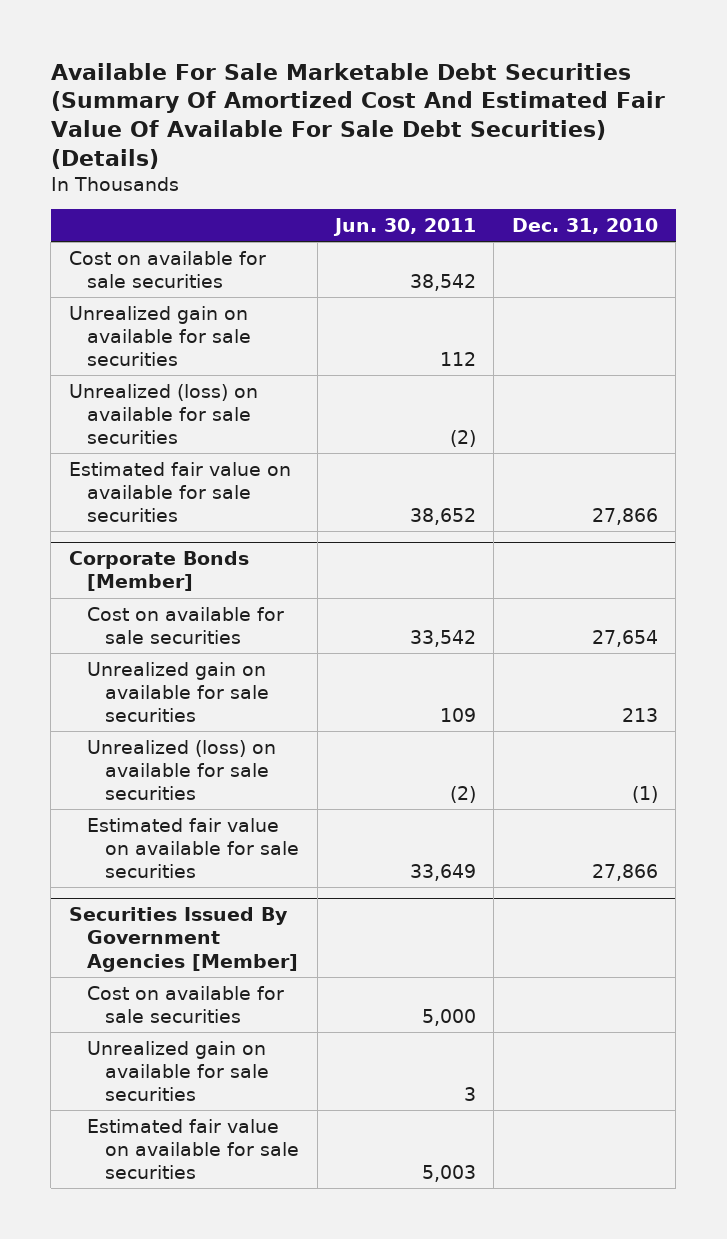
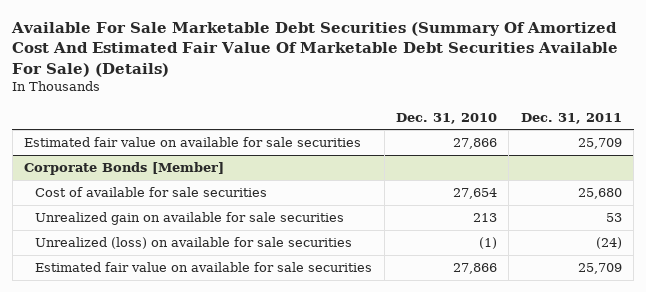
[50,62,665,169] Available For Sale Marketable Debt Securities (Summary Of Amortized Cost And Estimated Fair Value Of Available For Sale Debt Securities) (Details) -> [11,21,619,77] Available For Sale Marketable Debt Securities (Summary Of Amortized Cost And Estimated Fair Value Of Marketable Debt Securities Available For Sale) (Details)
[333,217,477,236] Jun. 30, 2011 -> none
none -> [520,112,622,124] Dec. 31, 2011
[68,250,266,288] Cost on available for sale securities -> none
[68,305,252,367] Unrealized gain on available for sale securities -> none
[68,383,258,445] Unrealized (loss) on available for sale securities -> none
[87,606,285,644] Cost on available for sale securities -> [35,187,268,198] Cost of available for sale securities
[68,907,299,972] Securities Issued By Government Agencies [Member] -> none
[87,985,285,1023] Cost on available for sale securities -> none
[87,1040,270,1102] Unrealized gain on available for sale securities -> none
[87,1118,300,1180] Estimated fair value on available for sale securities -> none

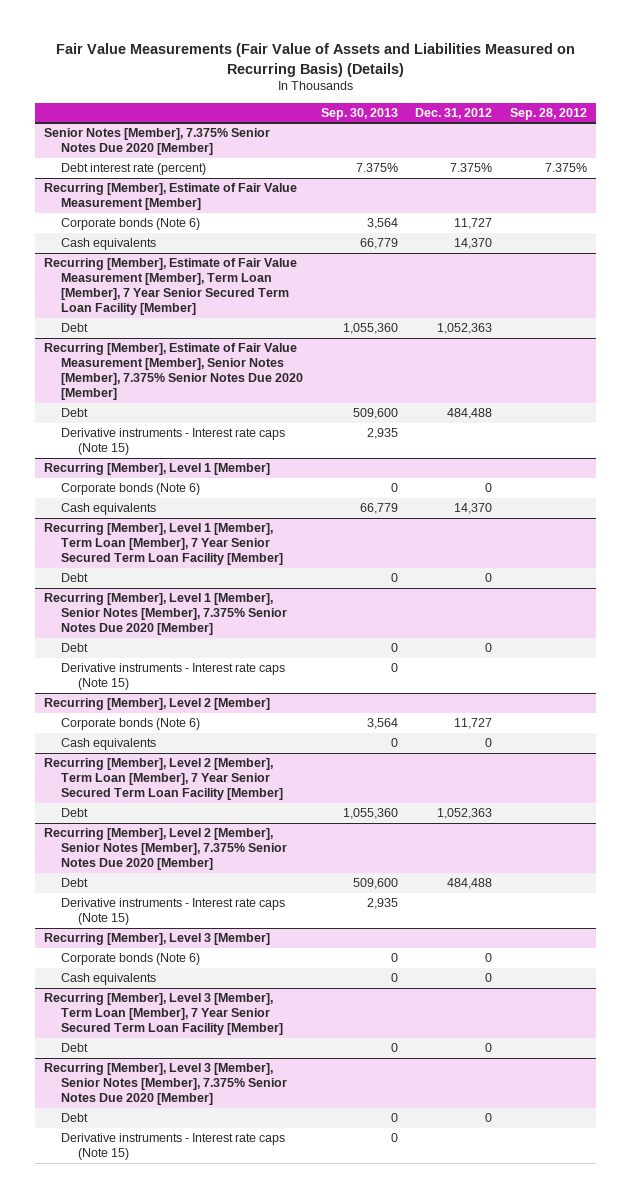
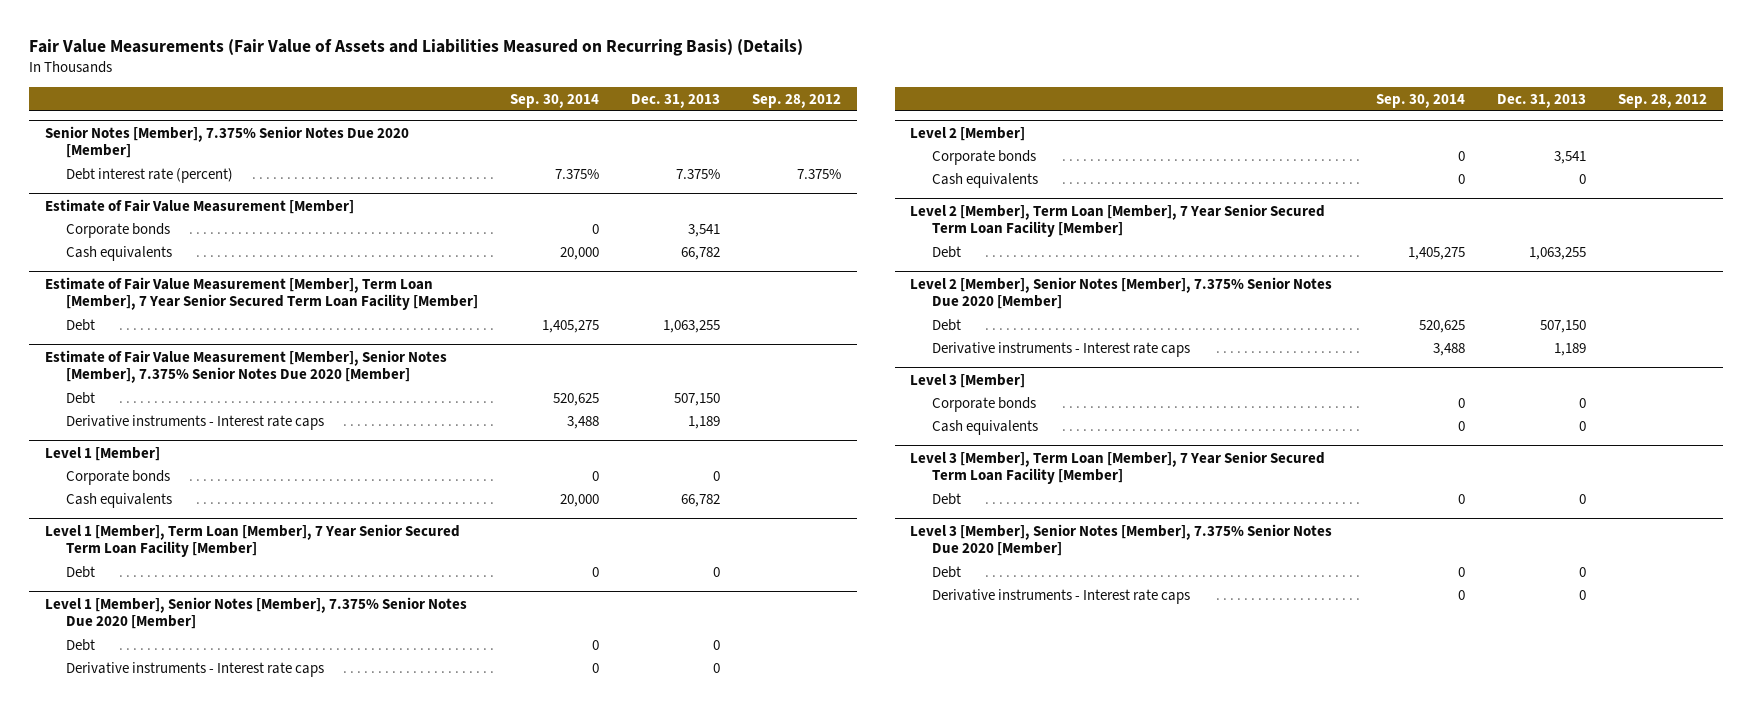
[320,107,398,120] Sep. 30, 2013 -> none
[415,107,493,119] Dec. 31, 2012 -> none
none -> [509,94,599,109] Sep. 30, 2014
none -> [630,94,720,109] Dec. 31, 2013
[43,183,297,211] Recurring [Member], Estimate of Fair Value Measurement [Member] -> [44,198,354,214] Estimate of Fair Value Measurement [Member]
[60,218,200,231] Corporate bonds (Note 6) -> [66,222,171,238] Corporate bonds
[43,258,297,316] Recurring [Member], Estimate of Fair Value Measurement [Member], Term Loan [Member], 7 Year Senior Secured Term Loan Facility [Member] -> [44,276,479,311] Estimate of Fair Value Measurement [Member], Term Loan [Member], 7 Year Senior Secured Term Loan Facility [Member]
[43,343,303,401] Recurring [Member], Estimate of Fair Value Measurement [Member], Senior Notes [Member], 7.375% Senior Notes Due 2020 [Member] -> [44,349,447,384] Estimate of Fair Value Measurement [Member], Senior Notes [Member], 7.375% Senior Notes Due 2020 [Member]
[60,428,285,456] Derivative instruments - Interest rate caps (Note 15) -> [66,414,325,430] Derivative instruments - Interest rate caps
[43,463,270,476] Recurring [Member], Level 1 [Member] -> [44,446,160,461] Level 1 [Member]
[60,483,200,496] Corporate bonds (Note 6) -> [66,469,171,485] Corporate bonds
[43,523,283,566] Recurring [Member], Level 1 [Member], Term Loan [Member], 7 Year Senior Secured Term Loan Facility [Member] -> [44,523,460,558] Level 1 [Member], Term Loan [Member], 7 Year Senior Secured Term Loan Facility [Member]
[43,593,287,636] Recurring [Member], Level 1 [Member], Senior Notes [Member], 7.375% Senior Notes Due 2020 [Member] -> [44,596,467,630] Level 1 [Member], Senior Notes [Member], 7.375% Senior Notes Due 2020 [Member]
[60,663,285,691] Derivative instruments - Interest rate caps (Note 15) -> [66,661,325,677] Derivative instruments - Interest rate caps
[43,698,270,711] Recurring [Member], Level 2 [Member] -> [910,126,1026,141] Level 2 [Member]
[60,718,200,731] Corporate bonds (Note 6) -> [931,149,1036,165] Corporate bonds
[43,758,283,801] Recurring [Member], Level 2 [Member], Term Loan [Member], 7 Year Senior Secured Term Loan Facility [Member] -> [910,203,1326,238] Level 2 [Member], Term Loan [Member], 7 Year Senior Secured Term Loan Facility [Member]
[43,828,287,871] Recurring [Member], Level 2 [Member], Senior Notes [Member], 7.375% Senior Notes Due 2020 [Member] -> [910,276,1333,310] Level 2 [Member], Senior Notes [Member], 7.375% Senior Notes Due 2020 [Member]
[60,898,285,926] Derivative instruments - Interest rate caps (Note 15) -> [931,341,1190,357] Derivative instruments - Interest rate caps
[43,933,270,946] Recurring [Member], Level 3 [Member] -> [910,373,1026,388] Level 3 [Member]
[60,953,200,966] Corporate bonds (Note 6) -> [931,396,1036,412] Corporate bonds
[43,993,283,1036] Recurring [Member], Level 3 [Member], Term Loan [Member], 7 Year Senior Secured Term Loan Facility [Member] -> [910,450,1326,485] Level 3 [Member], Term Loan [Member], 7 Year Senior Secured Term Loan Facility [Member]
[43,1063,287,1106] Recurring [Member], Level 3 [Member], Senior Notes [Member], 7.375% Senior Notes Due 2020 [Member] -> [910,523,1333,557] Level 3 [Member], Senior Notes [Member], 7.375% Senior Notes Due 2020 [Member]
[60,1133,285,1161] Derivative instruments - Interest rate caps (Note 15) -> [931,588,1190,604] Derivative instruments - Interest rate caps

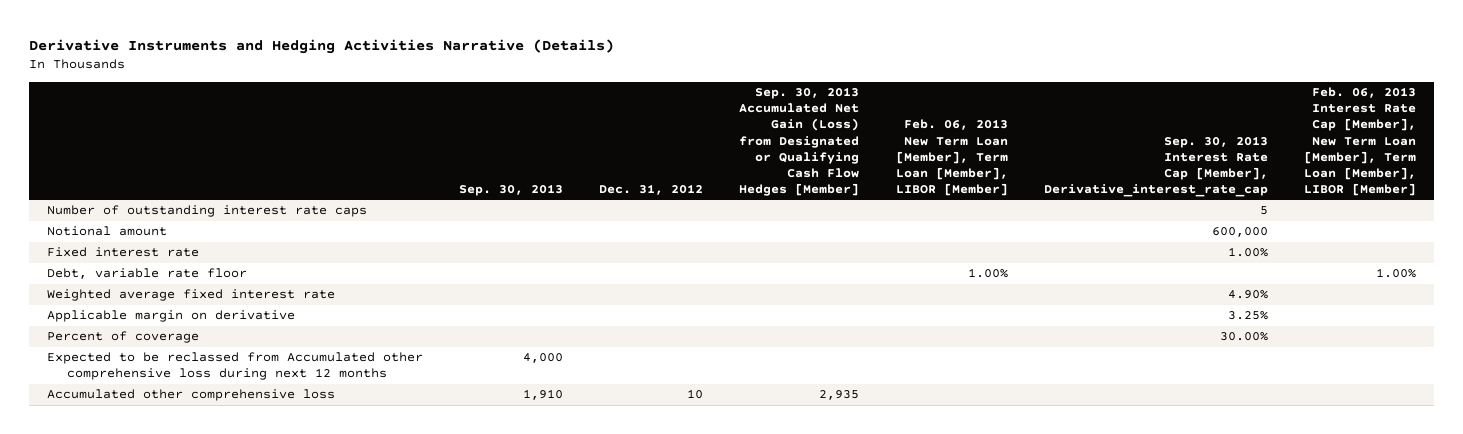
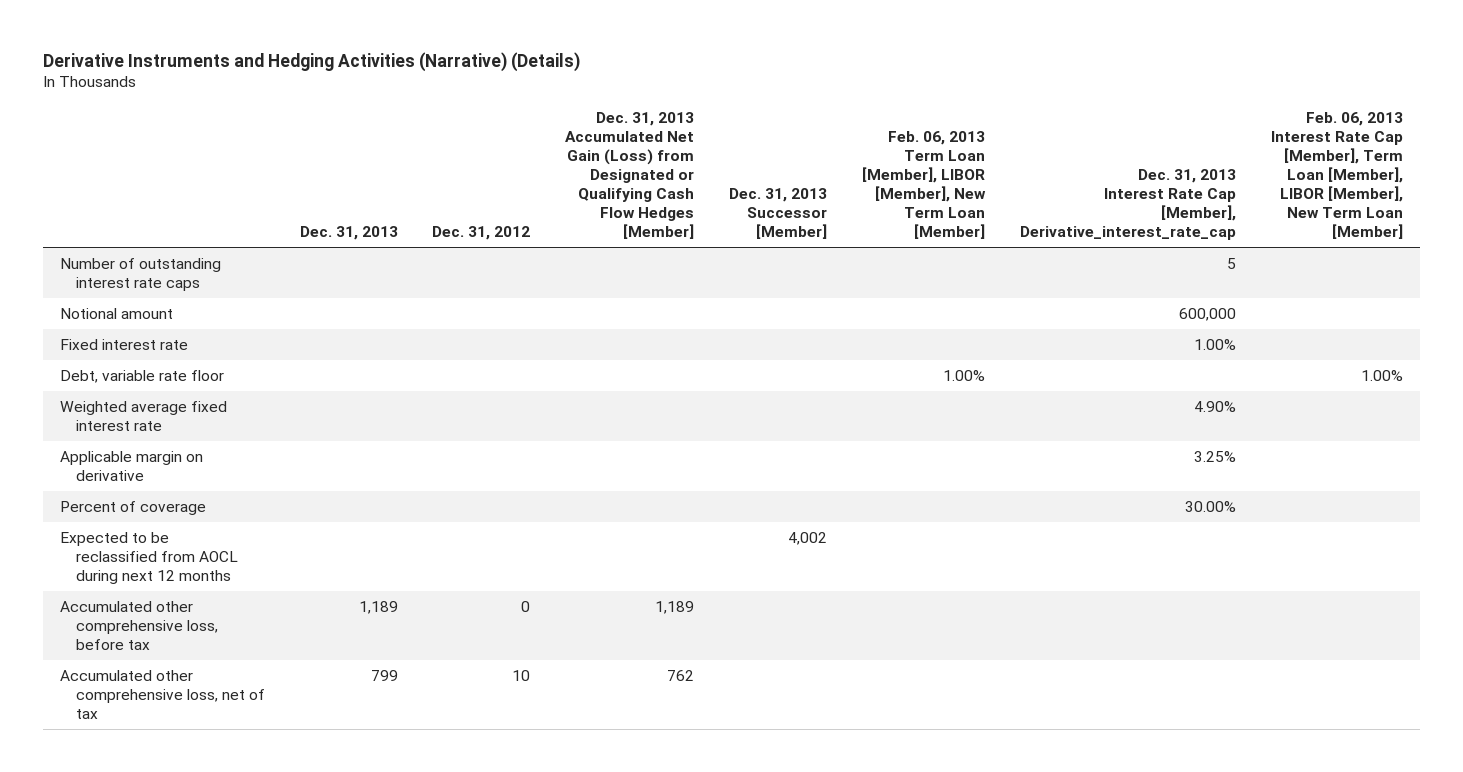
[28,38,614,54] Derivative Instruments and Hedging Activities Narrative (Details) -> [42,51,580,72] Derivative Instruments and Hedging Activities (Narrative) (Details)
[459,183,564,196] Sep. 30, 2013 -> none
[739,87,860,196] Sep. 30, 2013 Accumulated Net Gain (Loss) from Designated or Qualifying Cash Flow Hedges [Member] -> none
[895,119,1008,196] Feb. 06, 2013 New Term Loan [Member], Term Loan [Member], LIBOR [Member] -> none
[1043,135,1268,197] Sep. 30, 2013 Interest Rate Cap [Member], Derivative_interest_rate_cap -> none
[1304,87,1417,196] Feb. 06, 2013 Interest Rate Cap [Member], New Term Loan [Member], Term Loan [Member], LIBOR [Member] -> none
none -> [299,226,398,241] Dec. 31, 2013
none -> [565,112,695,240] Dec. 31, 2013 Accumulated Net Gain (Loss) from Designated or Qualifying Cash Flow Hedges [Member]
none -> [729,188,828,240] Dec. 31, 2013 Successor [Member]
none -> [861,131,986,240] Feb. 06, 2013 Term Loan [Member], LIBOR [Member], New Term Loan [Member]
none -> [1019,169,1236,241] Dec. 31, 2013 Interest Rate Cap [Member], Derivative_interest_rate_cap
none -> [1270,112,1403,240] Feb. 06, 2013 Interest Rate Cap [Member], Term Loan [Member], LIBOR [Member], New Term Loan [Member]
[46,352,423,381] Expected to be reclassed from Accumulated other comprehensive loss during next 12 months -> [60,531,238,584] Expected to be reclassified from AOCL during next 12 months
none -> [60,600,218,650] Accumulated other comprehensive loss, before tax
[46,389,335,402] Accumulated other comprehensive loss -> [60,669,265,719] Accumulated other comprehensive loss, net of tax

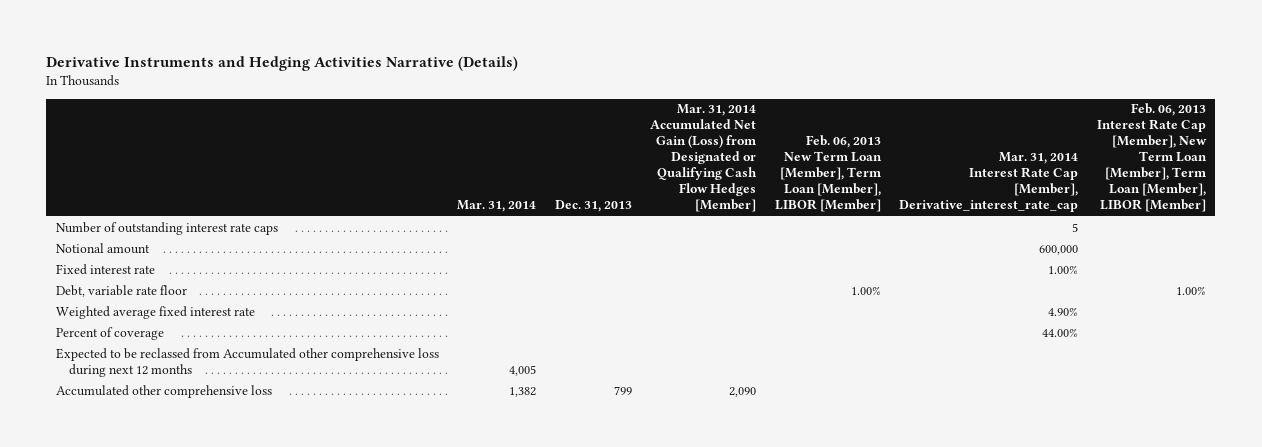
[42,51,580,72] Derivative Instruments and Hedging Activities (Narrative) (Details) -> [46,56,519,72] Derivative Instruments and Hedging Activities Narrative (Details)
[432,226,531,241] Dec. 31, 2012 -> none
[565,112,695,240] Dec. 31, 2013 Accumulated Net Gain (Loss) from Designated or Qualifying Cash Flow Hedges [Member] -> none
[729,188,828,240] Dec. 31, 2013 Successor [Member] -> none
[861,131,986,240] Feb. 06, 2013 Term Loan [Member], LIBOR [Member], New Term Loan [Member] -> none
[1019,169,1236,241] Dec. 31, 2013 Interest Rate Cap [Member], Derivative_interest_rate_cap -> none
[1270,112,1403,240] Feb. 06, 2013 Interest Rate Cap [Member], Term Loan [Member], LIBOR [Member], New Term Loan [Member] -> none
none -> [457,200,537,213] Mar. 31, 2014
none -> [650,104,758,213] Mar. 31, 2014 Accumulated Net Gain (Loss) from Designated or Qualifying Cash Flow Hedges [Member]
none -> [774,135,882,213] Feb. 06, 2013 New Term Loan [Member], Term Loan [Member], LIBOR [Member]
none -> [899,152,1079,213] Mar. 31, 2014 Interest Rate Cap [Member], Derivative_interest_rate_cap
none -> [1096,103,1207,213] Feb. 06, 2013 Interest Rate Cap [Member], New Term Loan [Member], Term Loan [Member], LIBOR [Member]
[60,450,204,481] Applicable margin on derivative -> none
[60,600,218,650] Accumulated other comprehensive loss, before tax -> none
[60,531,238,584] Expected to be reclassified from AOCL during next 12 months -> [55,347,439,377] Expected to be reclassed from Accumulated other comprehensive loss during next 12 months
[60,669,265,719] Accumulated other comprehensive loss, net of tax -> [55,384,272,398] Accumulated other comprehensive loss

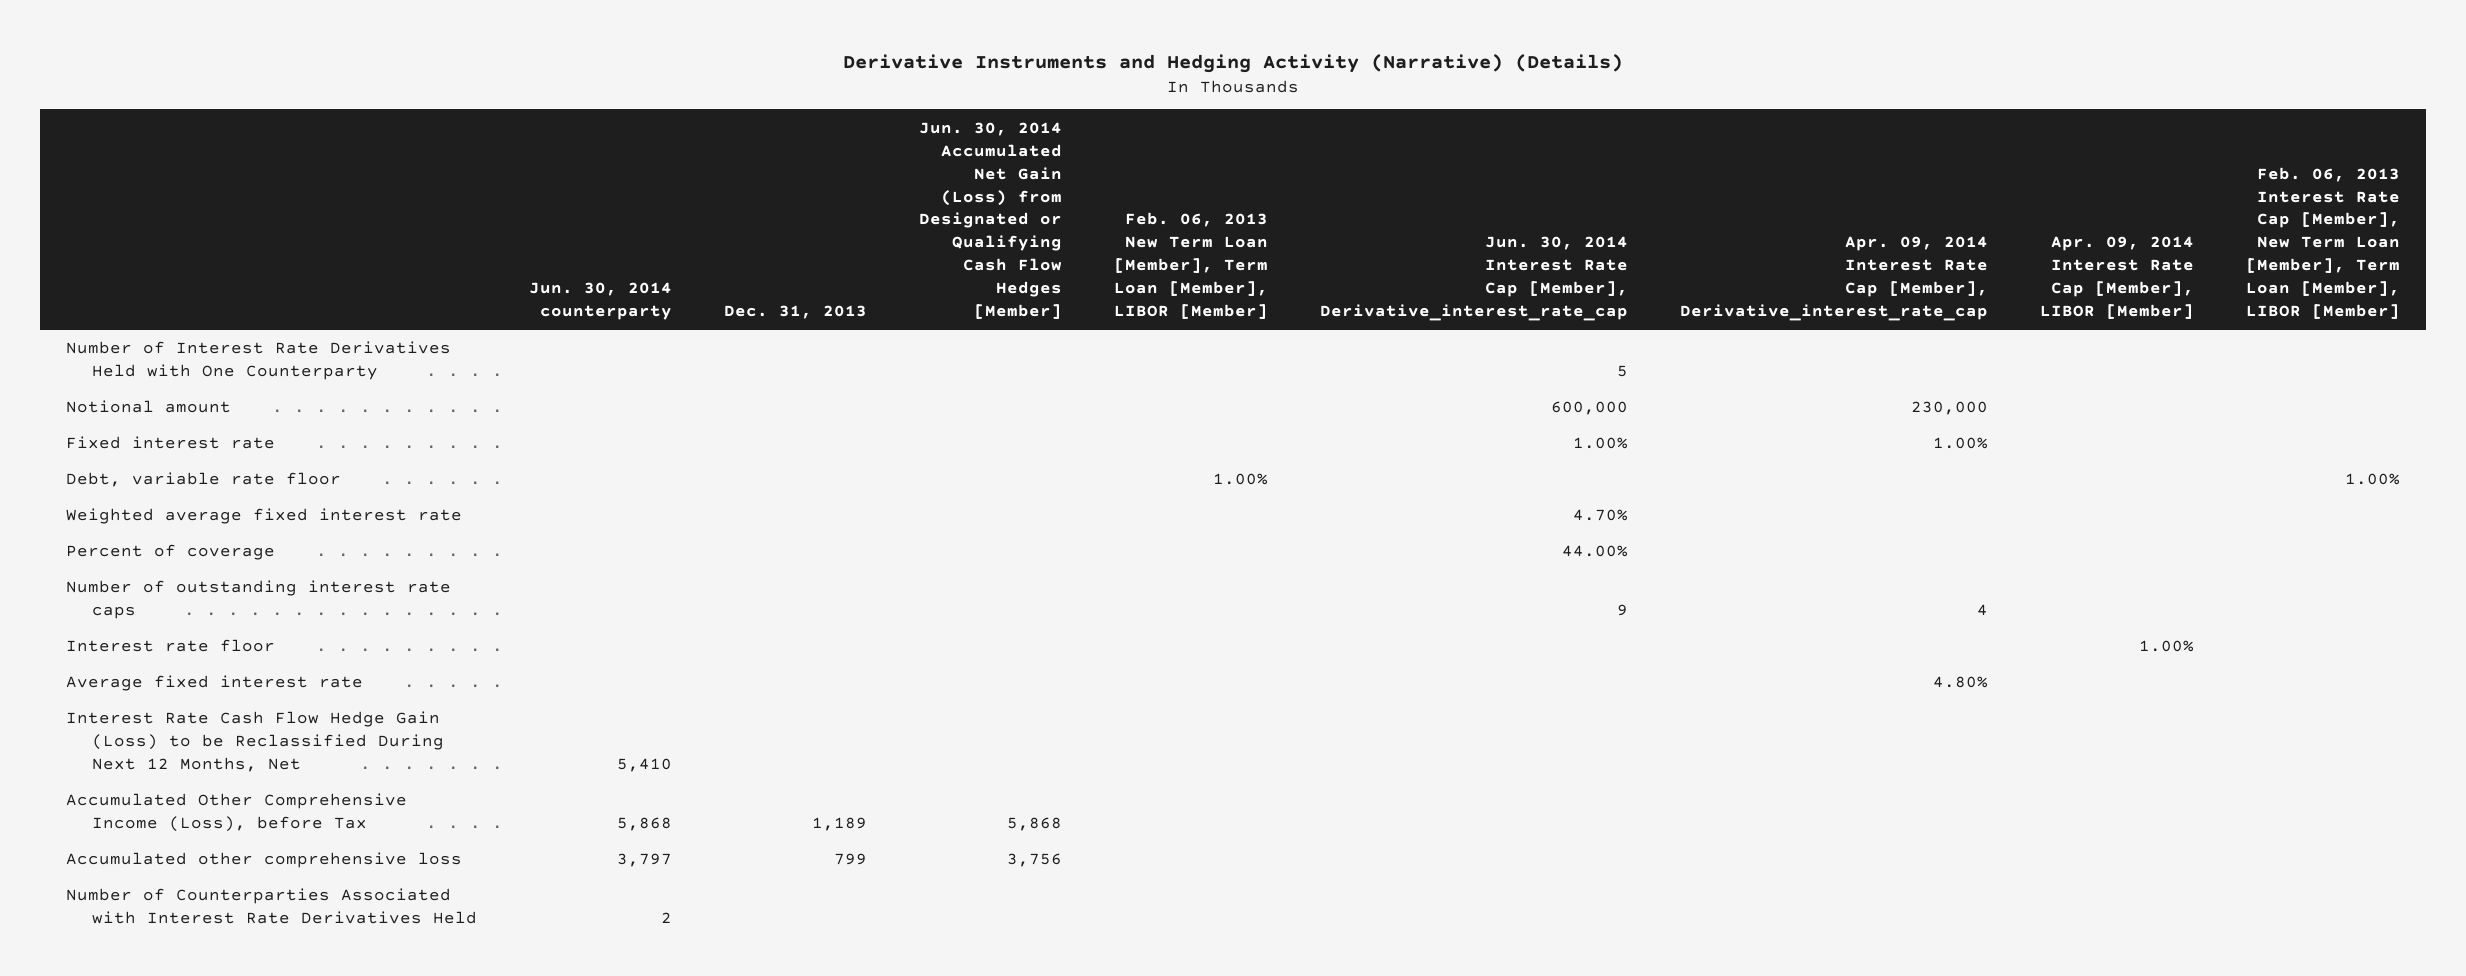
[46,56,519,72] Derivative Instruments and Hedging Activities Narrative (Details) -> [842,53,1623,73] Derivative Instruments and Hedging Activity (Narrative) (Details)
[457,200,537,213] Mar. 31, 2014 -> none
[650,104,758,213] Mar. 31, 2014 Accumulated Net Gain (Loss) from Designated or Qualifying Cash Flow Hedges [Member] -> none
[899,152,1079,213] Mar. 31, 2014 Interest Rate Cap [Member], Derivative_interest_rate_cap -> none
none -> [528,282,672,321] Jun. 30, 2014 counterparty
none -> [918,121,1062,320] Jun. 30, 2014 Accumulated Net Gain (Loss) from Designated or Qualifying Cash Flow Hedges [Member]
none -> [1319,236,1628,322] Jun. 30, 2014 Interest Rate Cap [Member], Derivative_interest_rate_cap
none -> [1679,236,1988,322] Apr. 09, 2014 Interest Rate Cap [Member], Derivative_interest_rate_cap
none -> [2039,236,2194,320] Apr. 09, 2014 Interest Rate Cap [Member], LIBOR [Member]
none -> [66,341,452,381] Number of Interest Rate Derivatives Held with One Counterparty
[55,221,278,235] Number of outstanding interest rate caps -> [66,580,452,620] Number of outstanding interest rate caps
none -> [66,639,276,653] Interest rate floor
none -> [66,675,364,692] Average fixed interest rate
[55,347,439,377] Expected to be reclassed from Accumulated other comprehensive loss during next 12 months -> [66,711,444,773] Interest Rate Cash Flow Hedge Gain (Loss) to be Reclassified During Next 12 Months, Net
none -> [66,793,408,833] Accumulated Other Comprehensive Income (Loss), before Tax
none -> [66,888,477,925] Number of Counterparties Associated with Interest Rate Derivatives Held

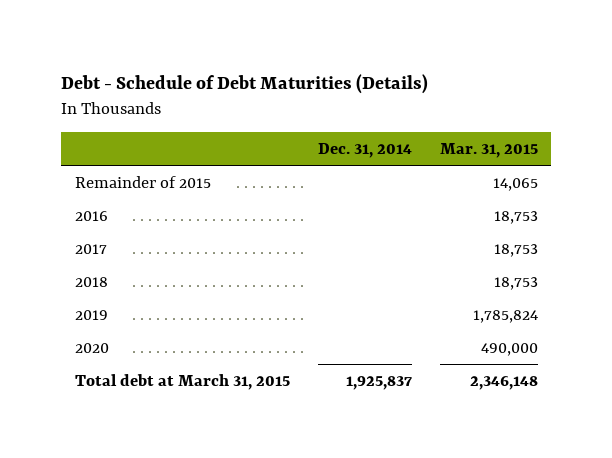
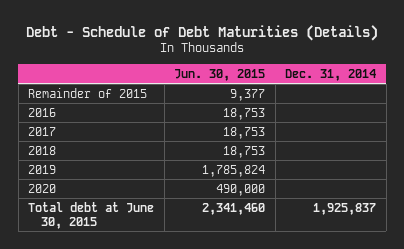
[439,143,538,159] Mar. 31, 2015 -> none
none -> [174,68,266,81] Jun. 30, 2015
[74,373,290,390] Total debt at March 31, 2015 -> [28,201,155,229] Total debt at June 30, 2015

